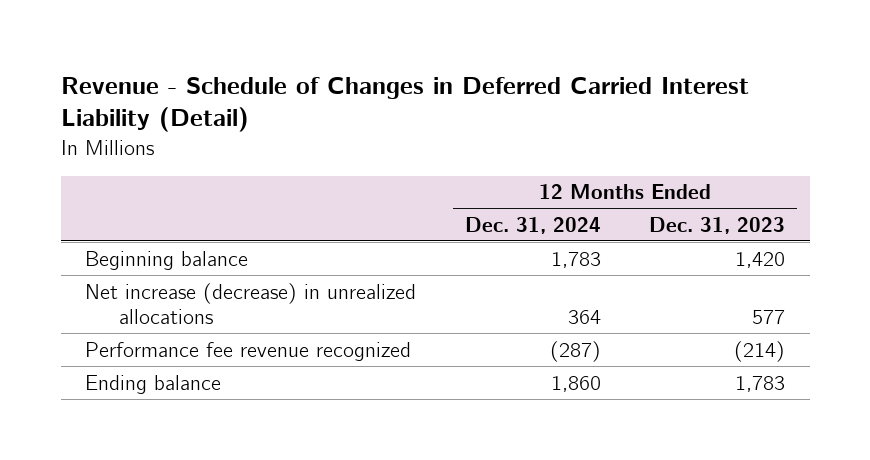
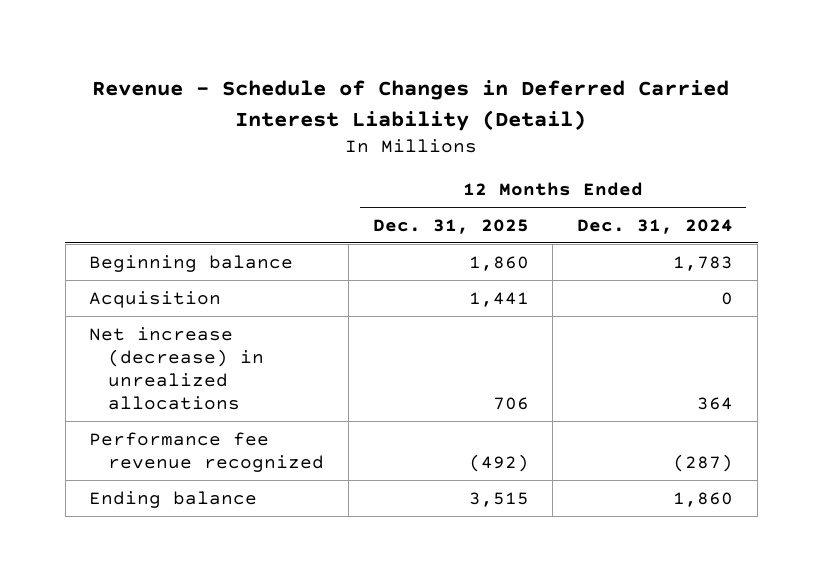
[649,216,786,234] Dec. 31, 2023 -> none
none -> [372,218,529,234] Dec. 31, 2025
none -> [89,290,222,308] Acquisition

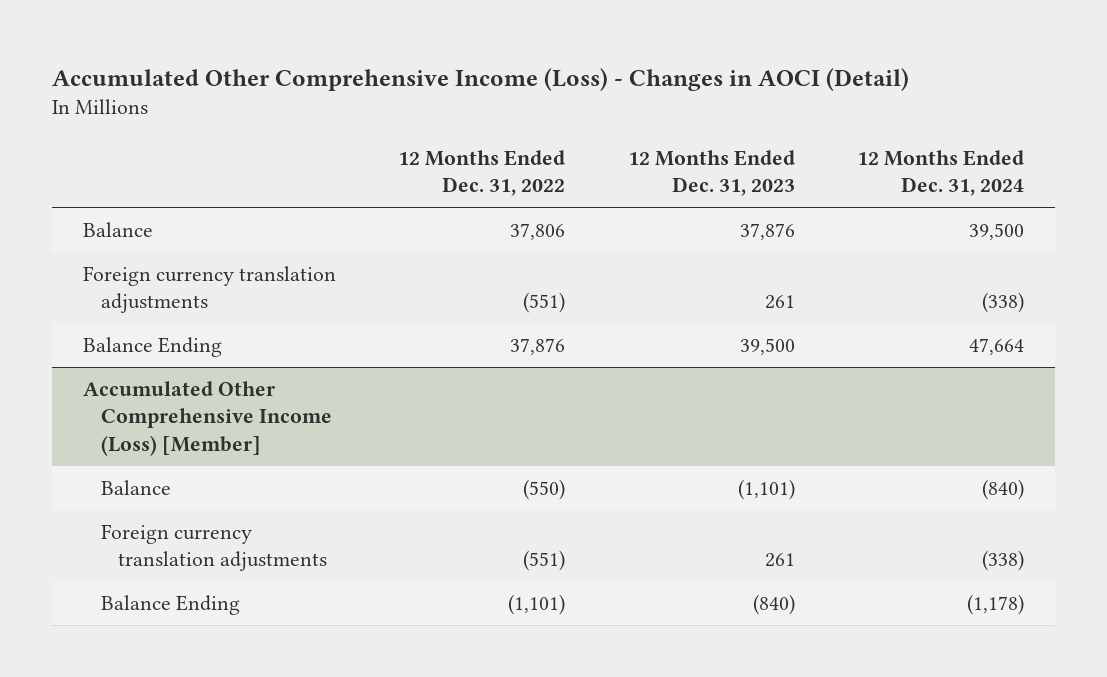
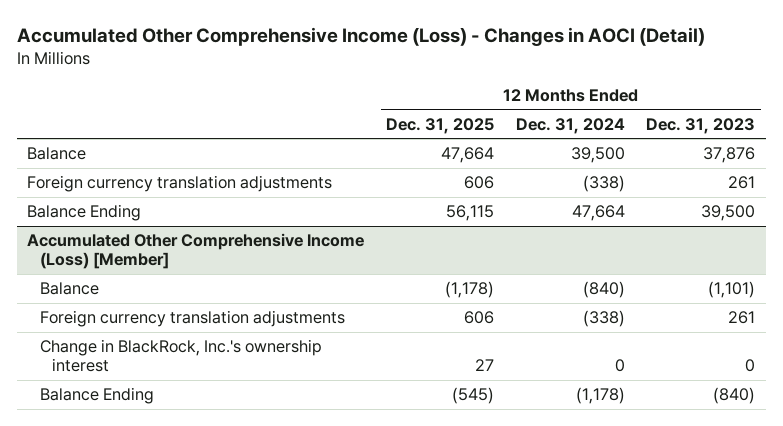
[398,149,566,197] 12 Months Ended Dec. 31, 2022 -> none
none -> [385,117,494,134] Dec. 31, 2025
none -> [39,339,322,373] Change in BlackRock, Inc.'s ownership interest

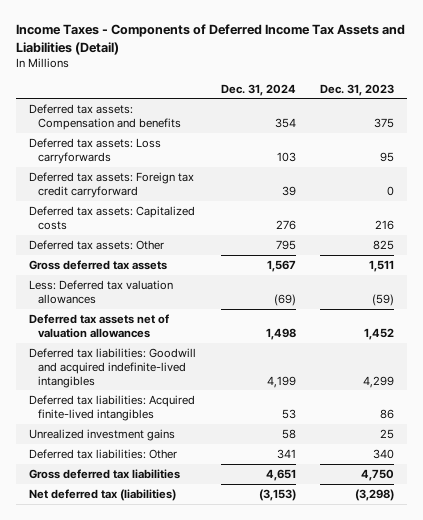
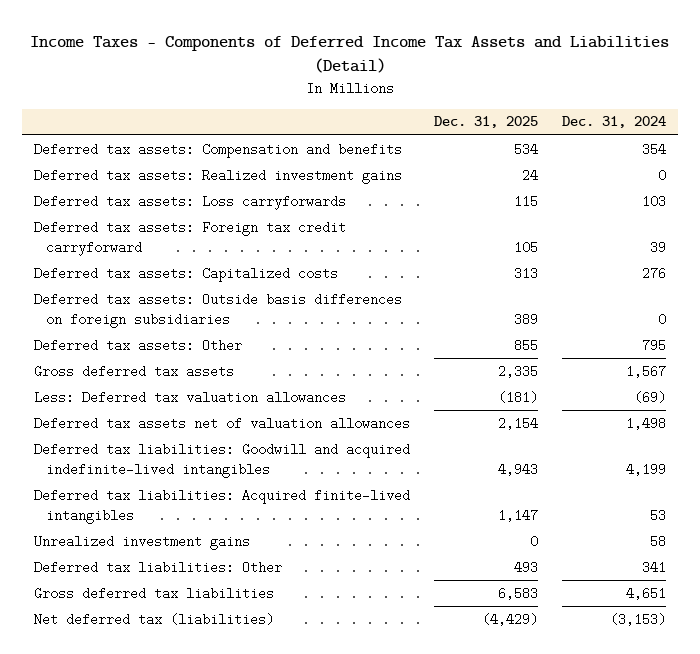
[320,83,395,96] Dec. 31, 2023 -> none
none -> [434,116,539,129] Dec. 31, 2025
none -> [34,168,403,184] Deferred tax assets: Realized investment gains
none -> [34,292,403,328] Deferred tax assets: Outside basis differences on foreign subsidiaries

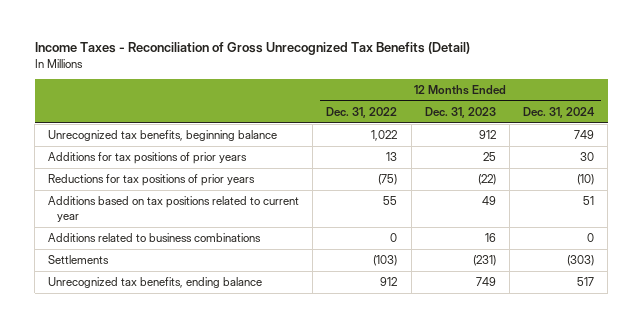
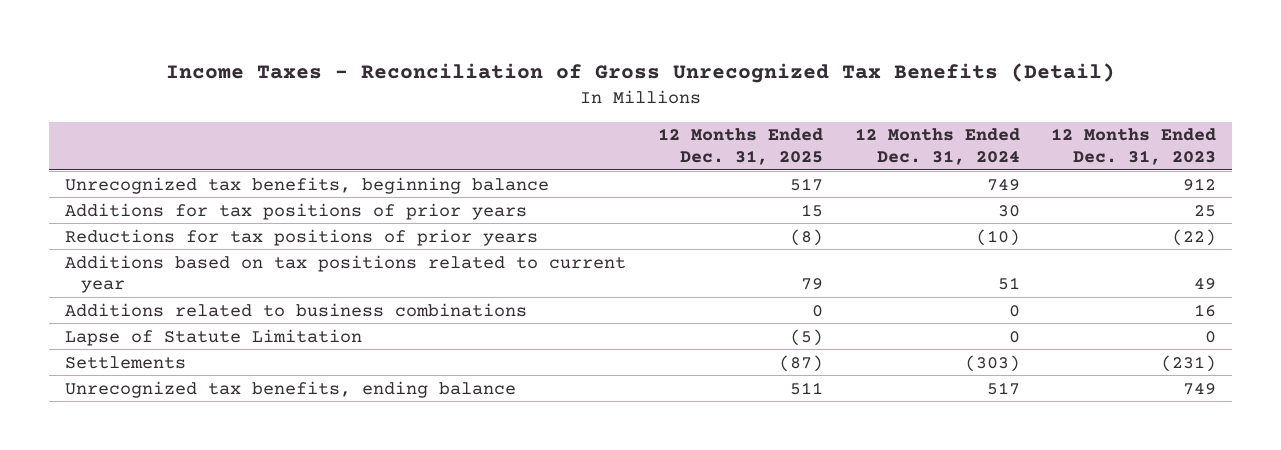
[326,106,398,118] Dec. 31, 2022 -> none
none -> [657,128,823,166] 12 Months Ended Dec. 31, 2025
none -> [64,328,362,346] Lapse of Statute Limitation

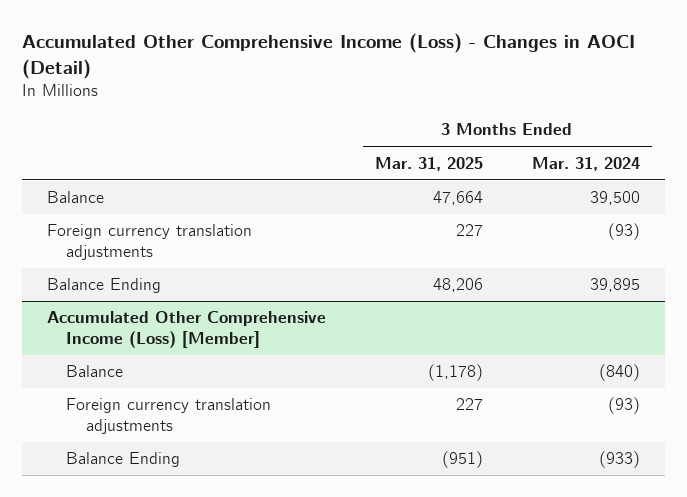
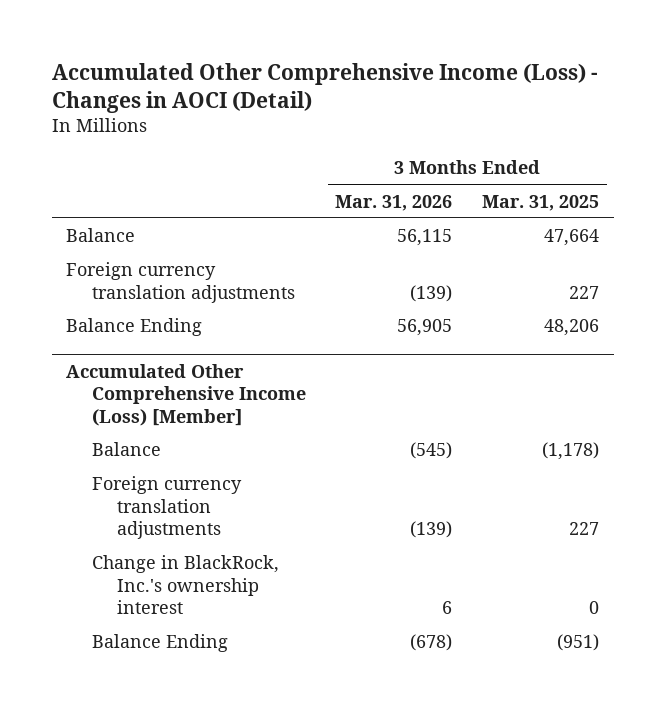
[532,156,641,171] Mar. 31, 2024 -> none
none -> [335,194,453,211] Mar. 31, 2026
none -> [91,555,279,615] Change in BlackRock, Inc.'s ownership interest

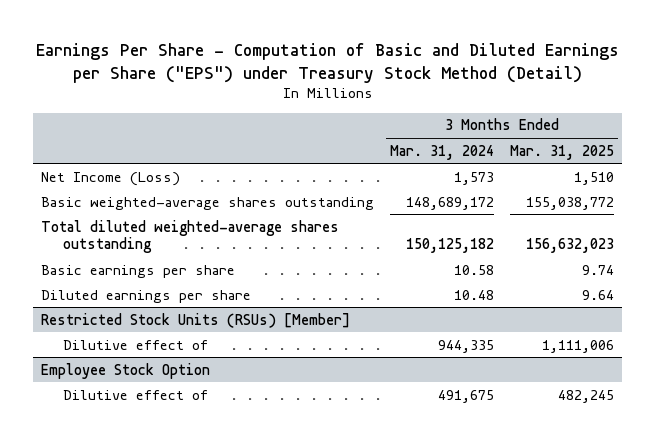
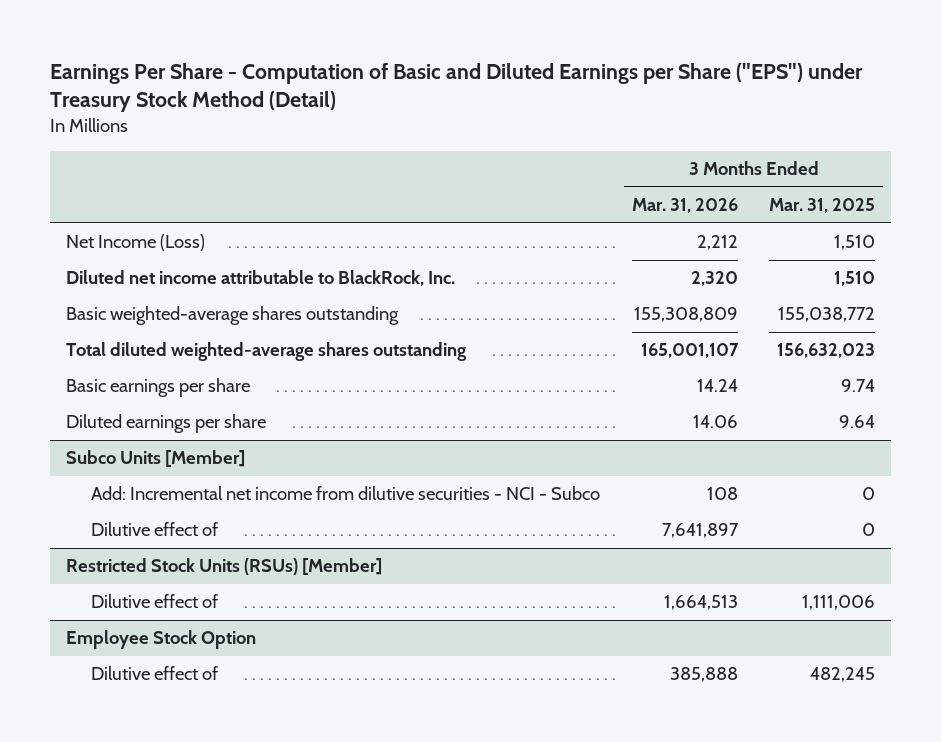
[390,144,495,160] Mar. 31, 2024 -> none
none -> [631,198,738,214] Mar. 31, 2026
none -> [65,270,455,287] Diluted net income attributable to BlackRock, Inc.
none -> [65,450,245,468] Subco Units [Member]
none -> [91,486,601,501] Add: Incremental net income from dilutive securities - NCI - Subco
none -> [91,522,219,537] Dilutive effect of

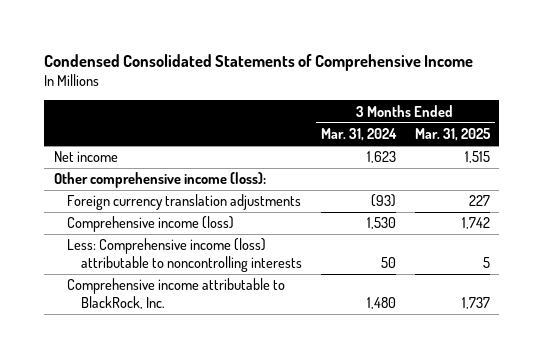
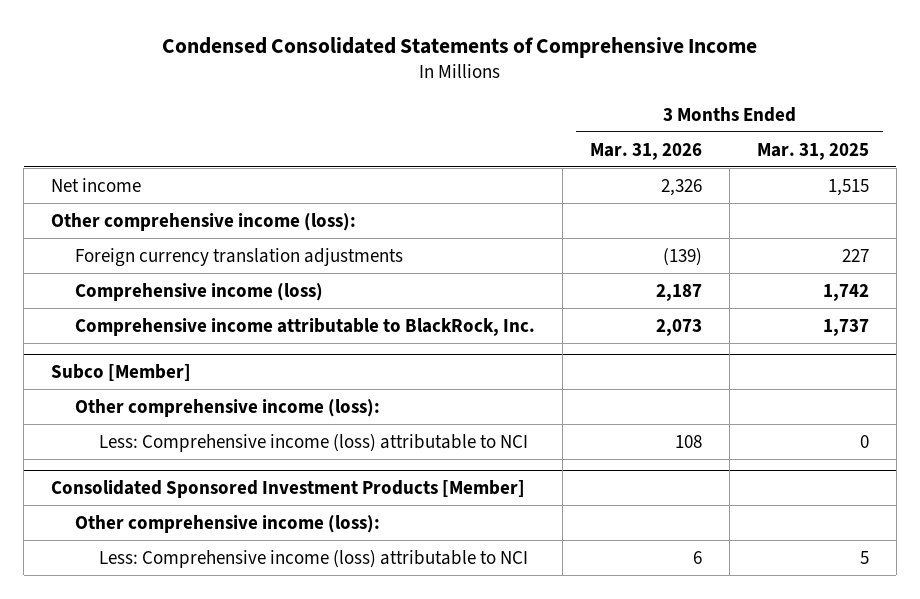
[320,128,397,142] Mar. 31, 2024 -> none
none -> [590,142,703,160] Mar. 31, 2026
[67,238,302,272] Less: Comprehensive income (loss) attributable to noncontrolling interests -> none
none -> [51,363,192,381] Subco [Member]
none -> [75,398,381,417] Other comprehensive income (loss):
none -> [99,433,529,452] Less: Comprehensive income (loss) attributable to NCI
none -> [51,479,526,498] Consolidated Sponsored Investment Products [Member]
none -> [75,514,381,533] Other comprehensive income (loss):
none -> [99,549,529,568] Less: Comprehensive income (loss) attributable to NCI

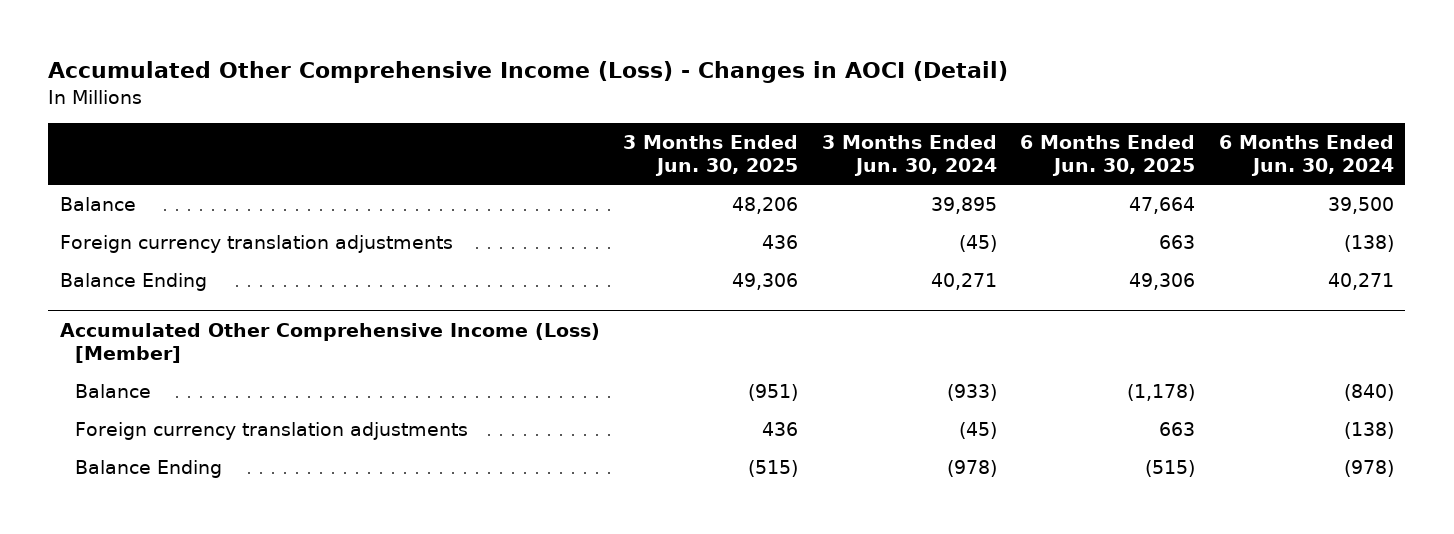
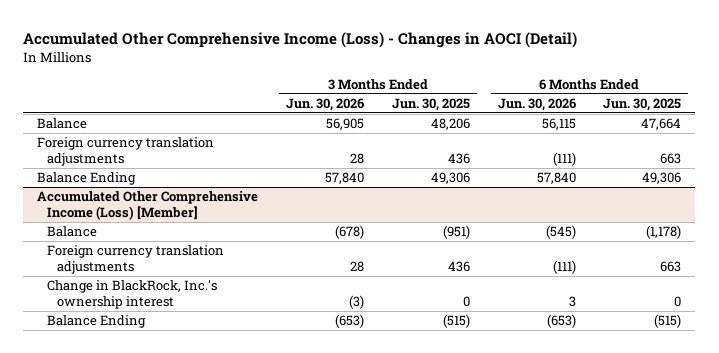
[821,134,997,177] 3 Months Ended Jun. 30, 2024 -> none
[1218,134,1394,177] 6 Months Ended Jun. 30, 2024 -> none
none -> [285,98,364,112] Jun. 30, 2026
none -> [497,98,576,112] Jun. 30, 2026
none -> [47,280,218,310] Change in BlackRock, Inc.'s ownership interest

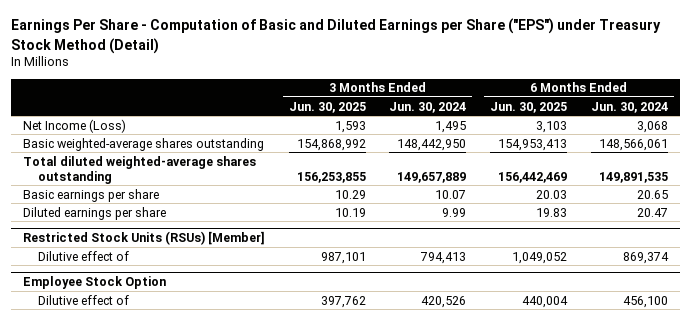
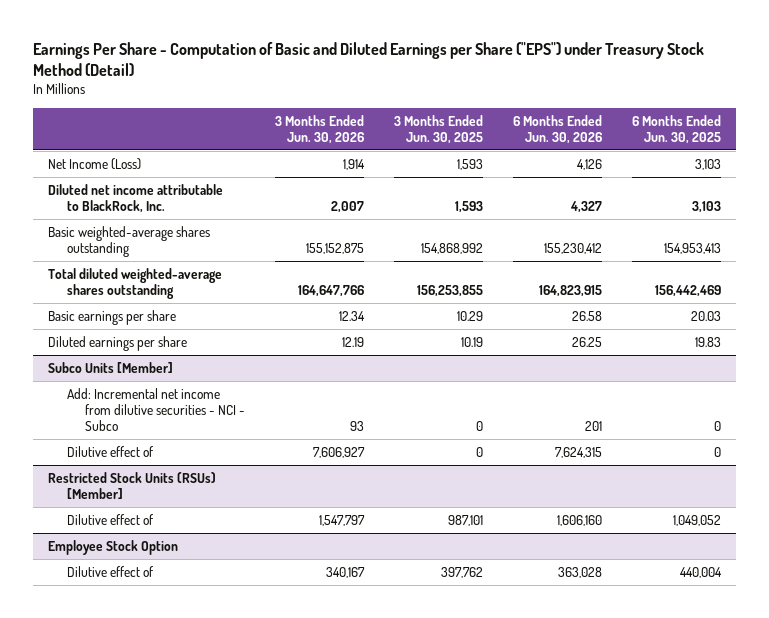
[389,101,467,113] Jun. 30, 2024 -> none
[590,101,668,113] Jun. 30, 2024 -> none
none -> [274,115,364,144] 3 Months Ended Jun. 30, 2026
none -> [512,115,602,144] 6 Months Ended Jun. 30, 2026
none -> [48,184,224,213] Diluted net income attributable to BlackRock, Inc.
none -> [48,362,174,374] Subco Units [Member]
none -> [66,388,245,431] Add: Incremental net income from dilutive securities - NCI - Subco
none -> [66,446,154,458] Dilutive effect of

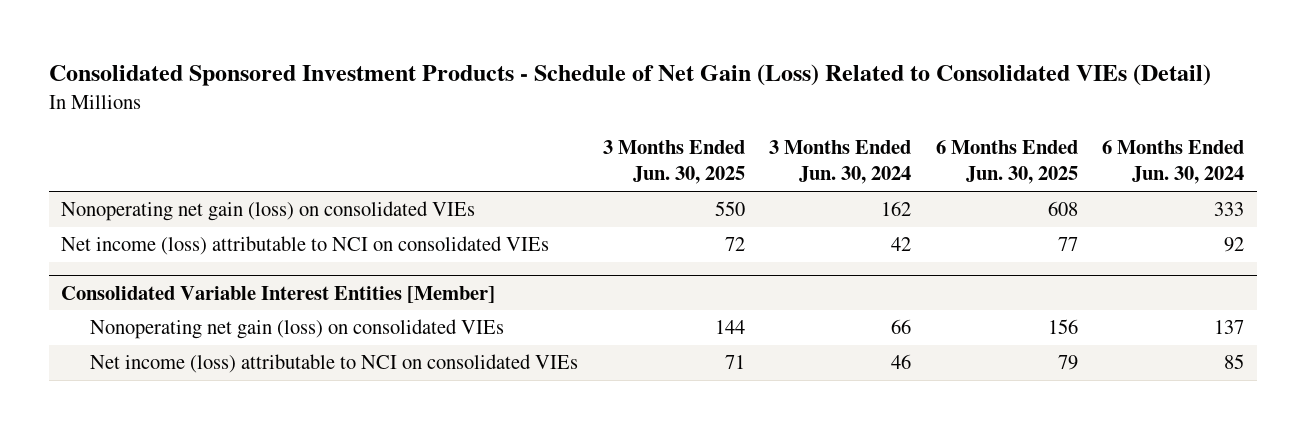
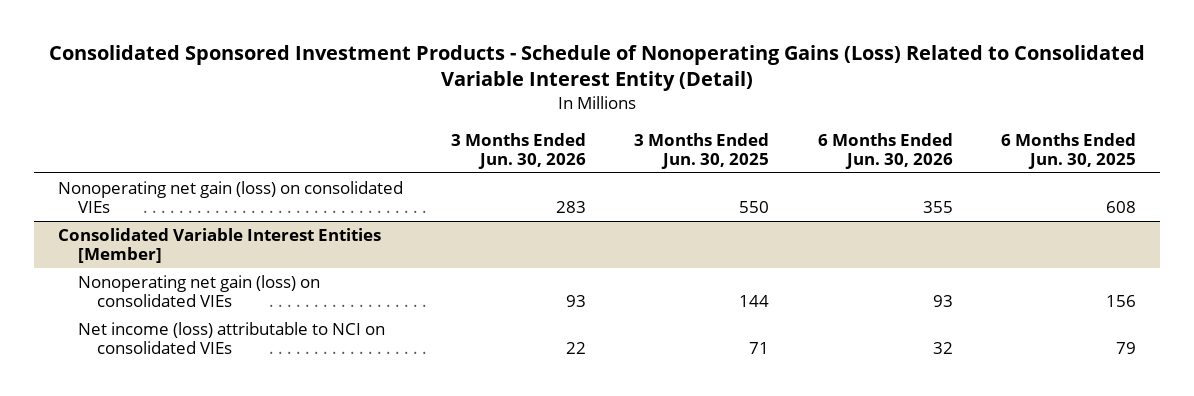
[48,64,1211,87] Consolidated Sponsored Investment Products - Schedule of Net Gain (Loss) Related to Consolidated VIEs (Detail) -> [48,44,1145,92] Consolidated Sponsored Investment Products - Schedule of Nonoperating Gains (Loss) Related to Consolidated Variable Interest Entity (Detail)
[769,140,912,185] 3 Months Ended Jun. 30, 2024 -> none
[1102,140,1245,185] 6 Months Ended Jun. 30, 2024 -> none
none -> [451,132,587,170] 3 Months Ended Jun. 30, 2026
none -> [817,132,953,170] 6 Months Ended Jun. 30, 2026
[61,236,550,256] Net income (loss) attributable to NCI on consolidated VIEs -> none

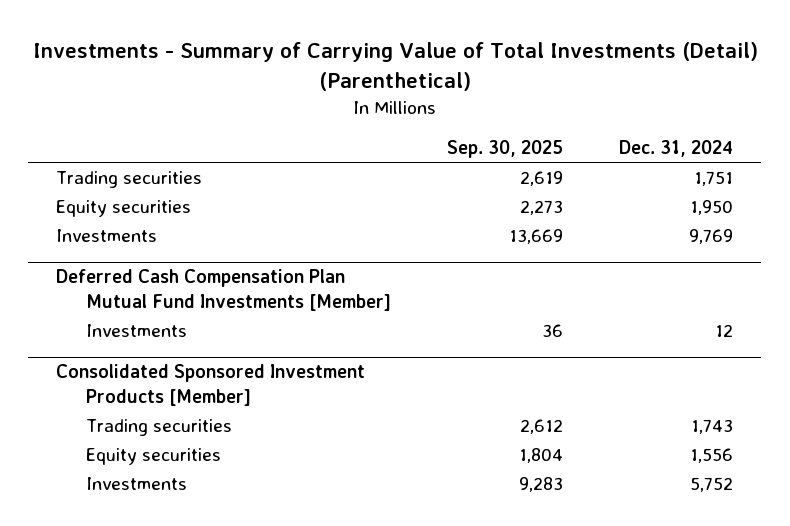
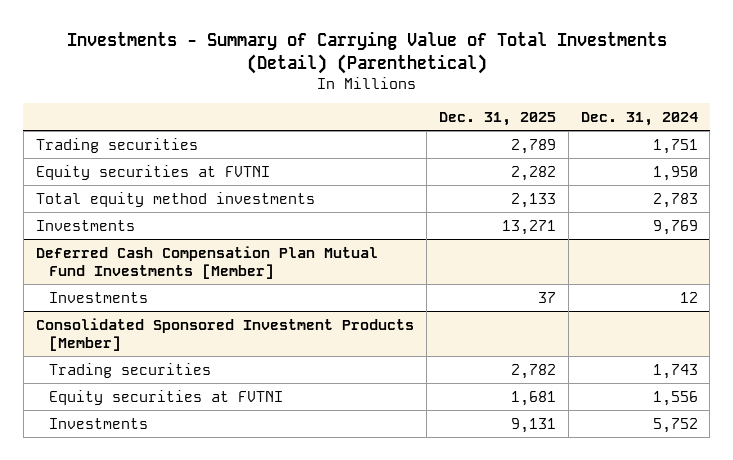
[447,140,564,159] Sep. 30, 2025 -> none
none -> [438,111,556,126] Dec. 31, 2025
[56,200,192,218] Equity securities -> [35,164,270,180] Equity securities at FVTNI
none -> [35,191,315,207] Total equity method investments
[86,448,222,466] Equity securities -> [49,389,284,405] Equity securities at FVTNI

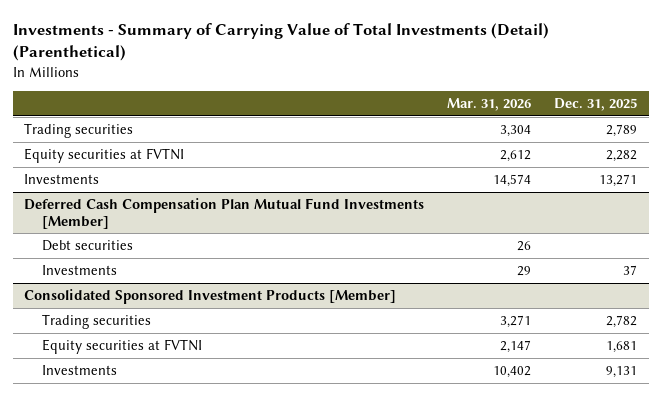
[580,111,698,126] Dec. 31, 2024 -> none
none -> [447,97,532,111] Mar. 31, 2026
[35,191,315,207] Total equity method investments -> none
none -> [42,239,134,251] Debt securities

